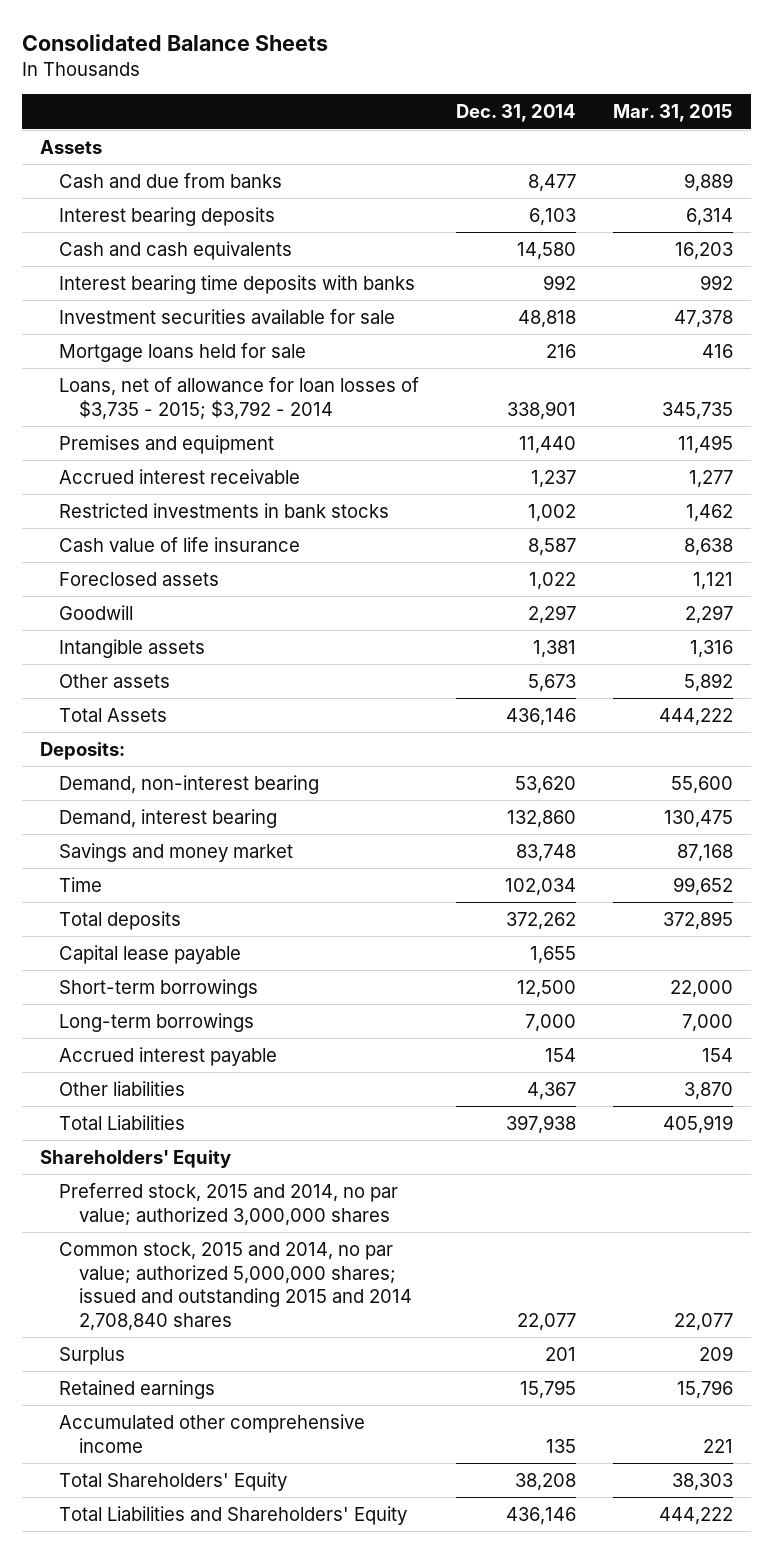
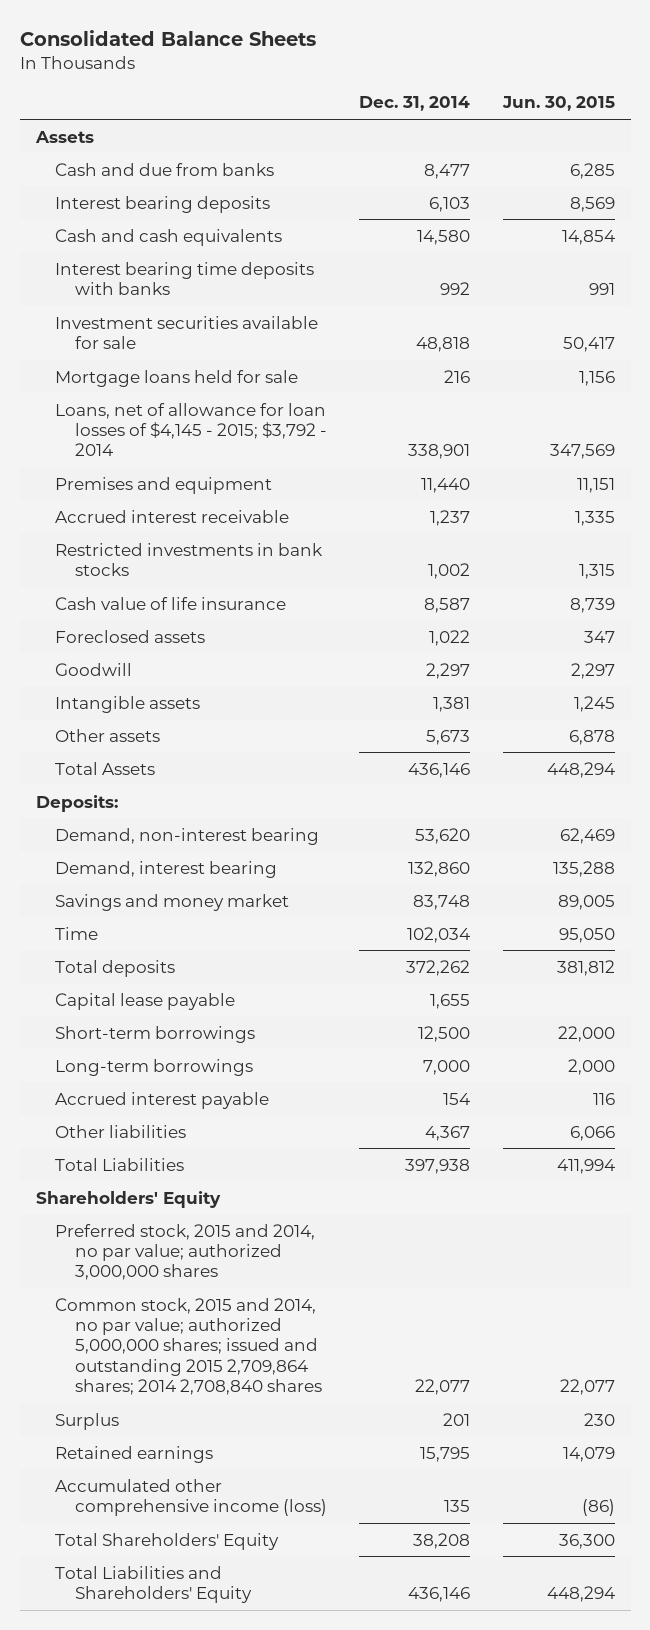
[612,104,733,123] Mar. 31, 2015 -> none
none -> [501,96,615,112] Jun. 30, 2015
[59,376,420,420] Loans, net of allowance for loan losses of $3,735 - 2015; $3,792 - 2014 -> [55,402,327,457] Loans, net of allowance for loan losses of $4,145 - 2015; $3,792 - 2014
[59,1241,412,1331] Common stock, 2015 and 2014, no par value; authorized 5,000,000 shares; issued and outstanding 2015 and 2014 2,708,840 shares -> [55,1297,322,1396] Common stock, 2015 and 2014, no par value; authorized 5,000,000 shares; issued and outstanding 2015 2,709,864 shares; 2014 2,708,840 shares
[59,1413,366,1453] Accumulated other comprehensive income -> [55,1478,327,1517] Accumulated other comprehensive income (loss)

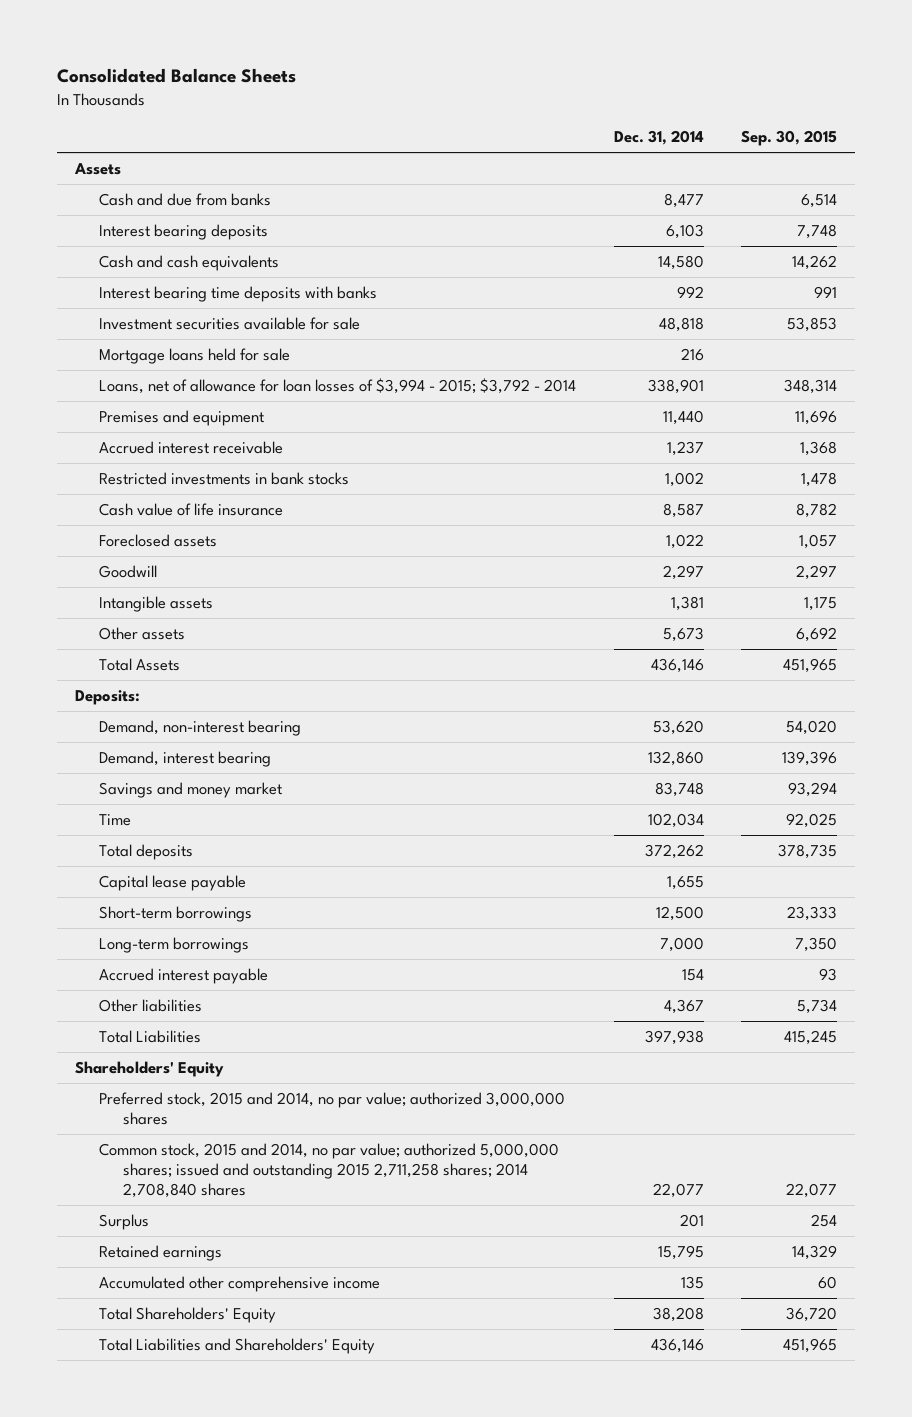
[501,96,615,112] Jun. 30, 2015 -> none
none -> [740,130,837,147] Sep. 30, 2015
[55,402,327,457] Loans, net of allowance for loan losses of $4,145 - 2015; $3,792 - 2014 -> [99,378,577,395] Loans, net of allowance for loan losses of $3,994 - 2015; $3,792 - 2014
[55,1297,322,1396] Common stock, 2015 and 2014, no par value; authorized 5,000,000 shares; issued and outstanding 2015 2,709,864 shares; 2014 2,708,840 shares -> [99,1143,560,1198] Common stock, 2015 and 2014, no par value; authorized 5,000,000 shares; issued and outstanding 2015 2,711,258 shares; 2014 2,708,840 shares
[55,1478,327,1517] Accumulated other comprehensive income (loss) -> [99,1276,381,1293] Accumulated other comprehensive income

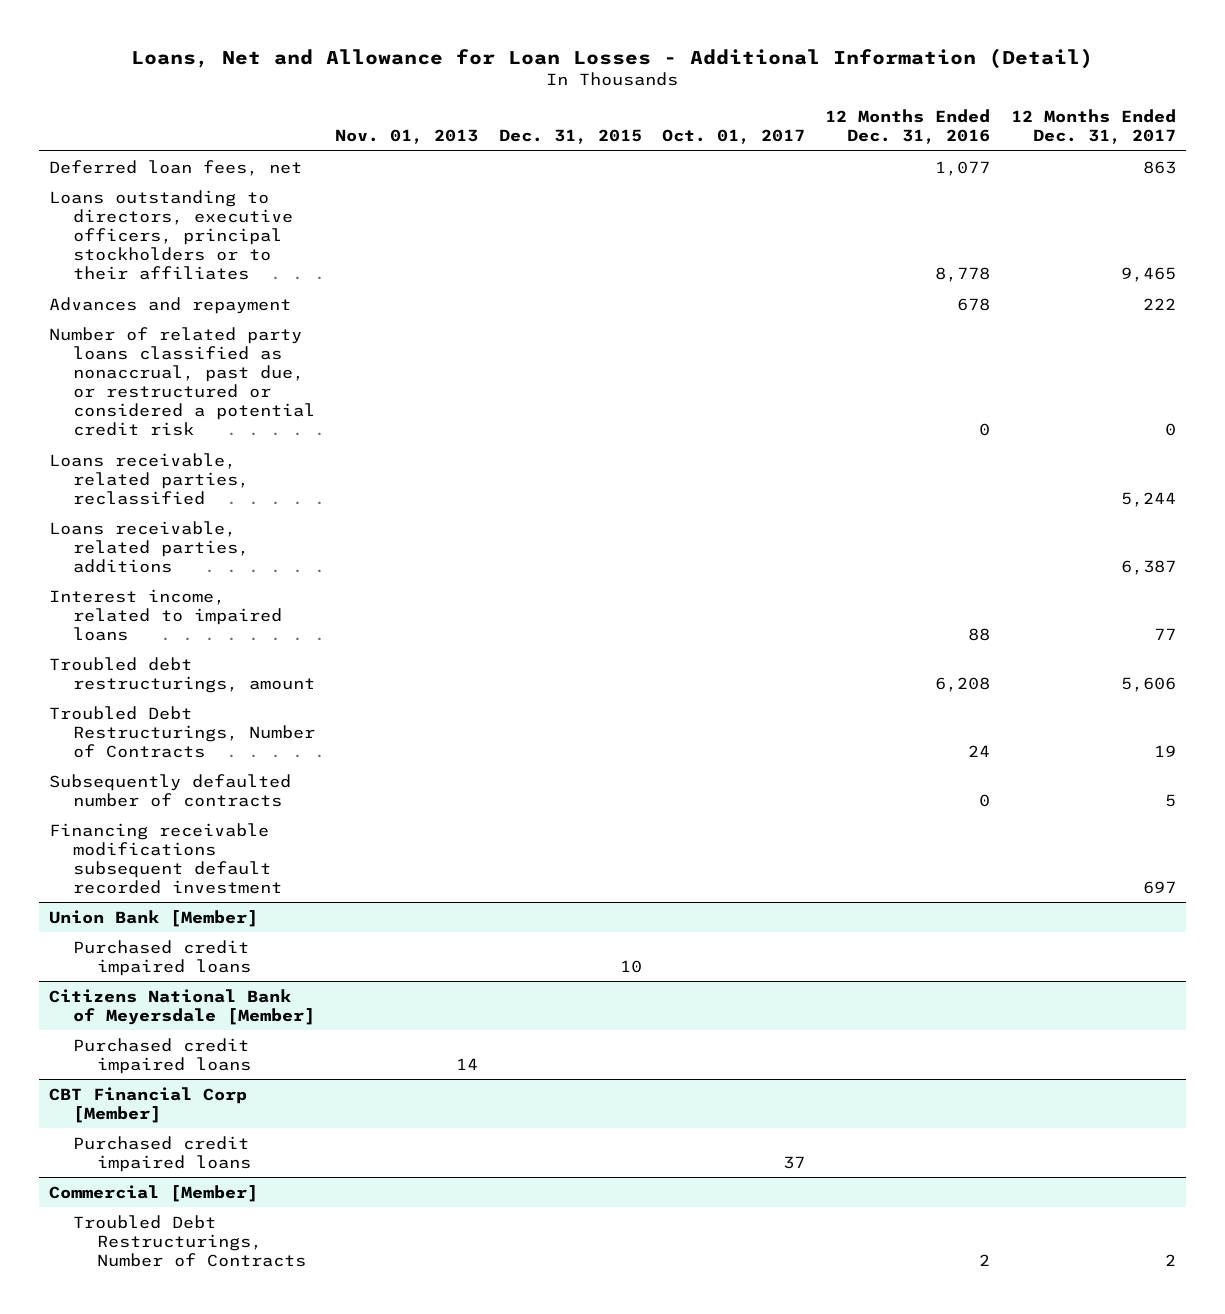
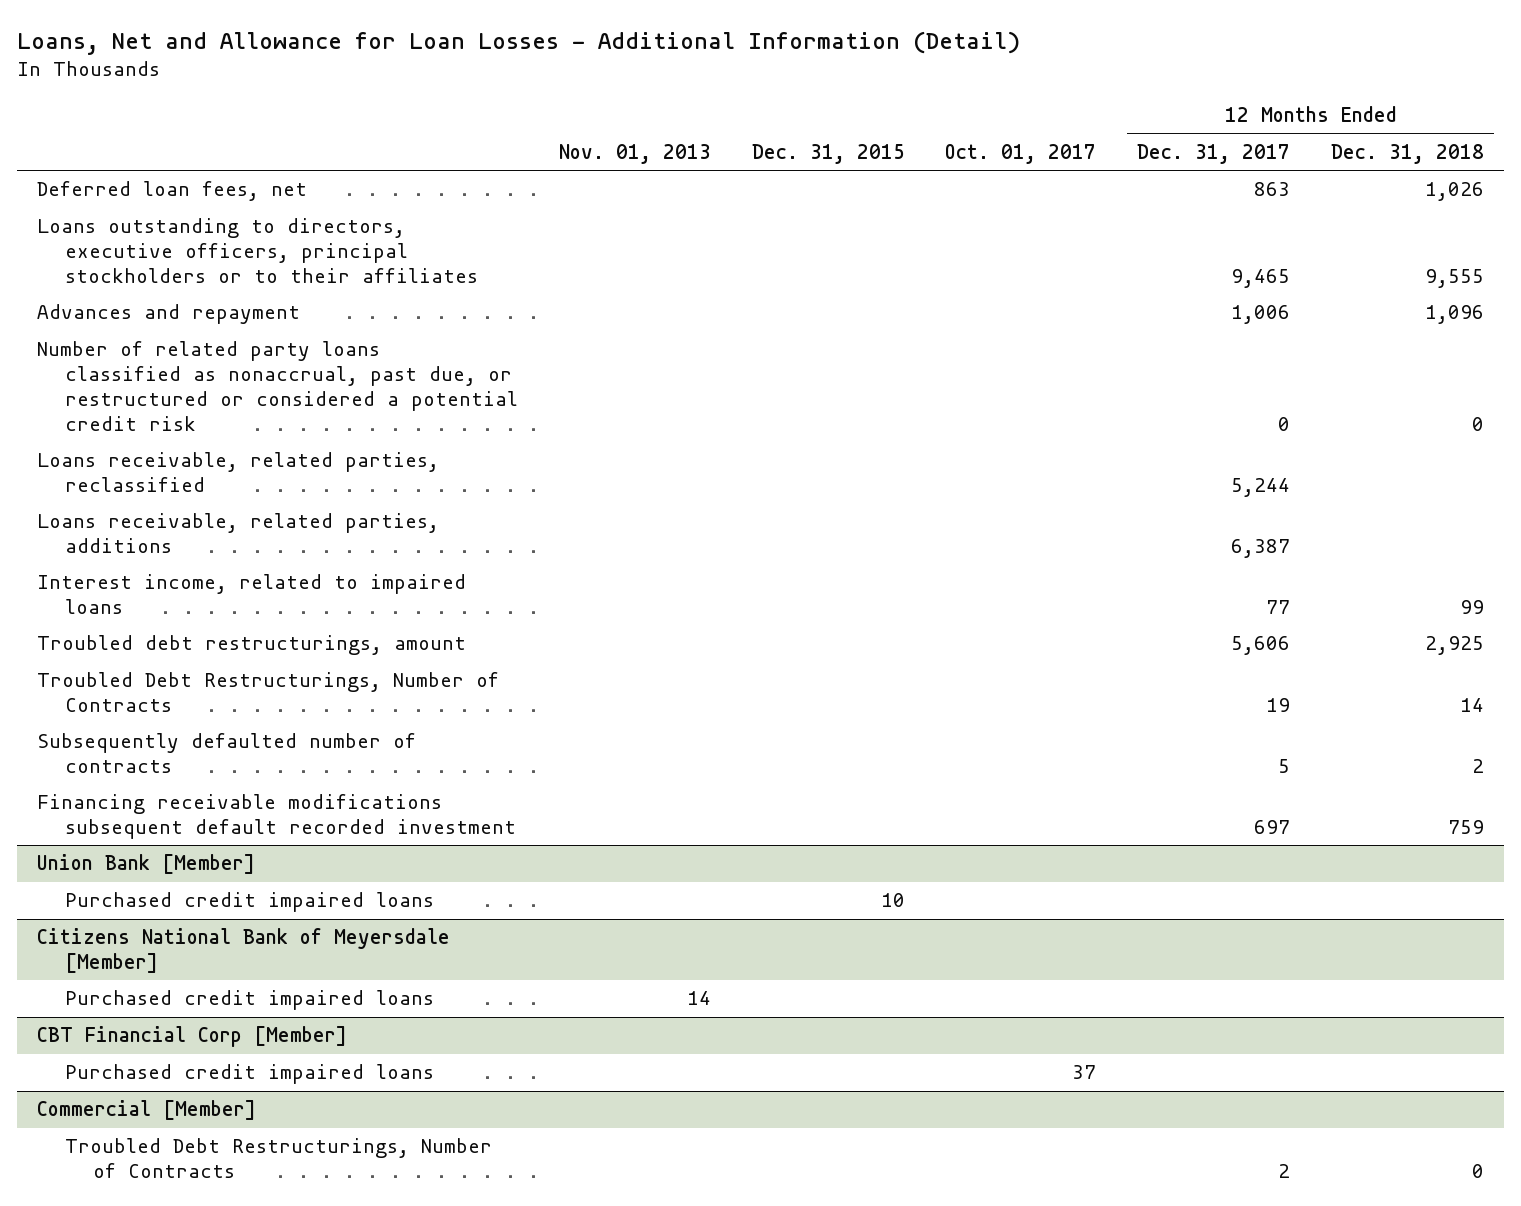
[825,108,991,145] 12 Months Ended Dec. 31, 2016 -> none
none -> [1330,144,1484,165] Dec. 31, 2018
[1142,297,1176,310] 222 -> [1231,305,1291,325] 1,006

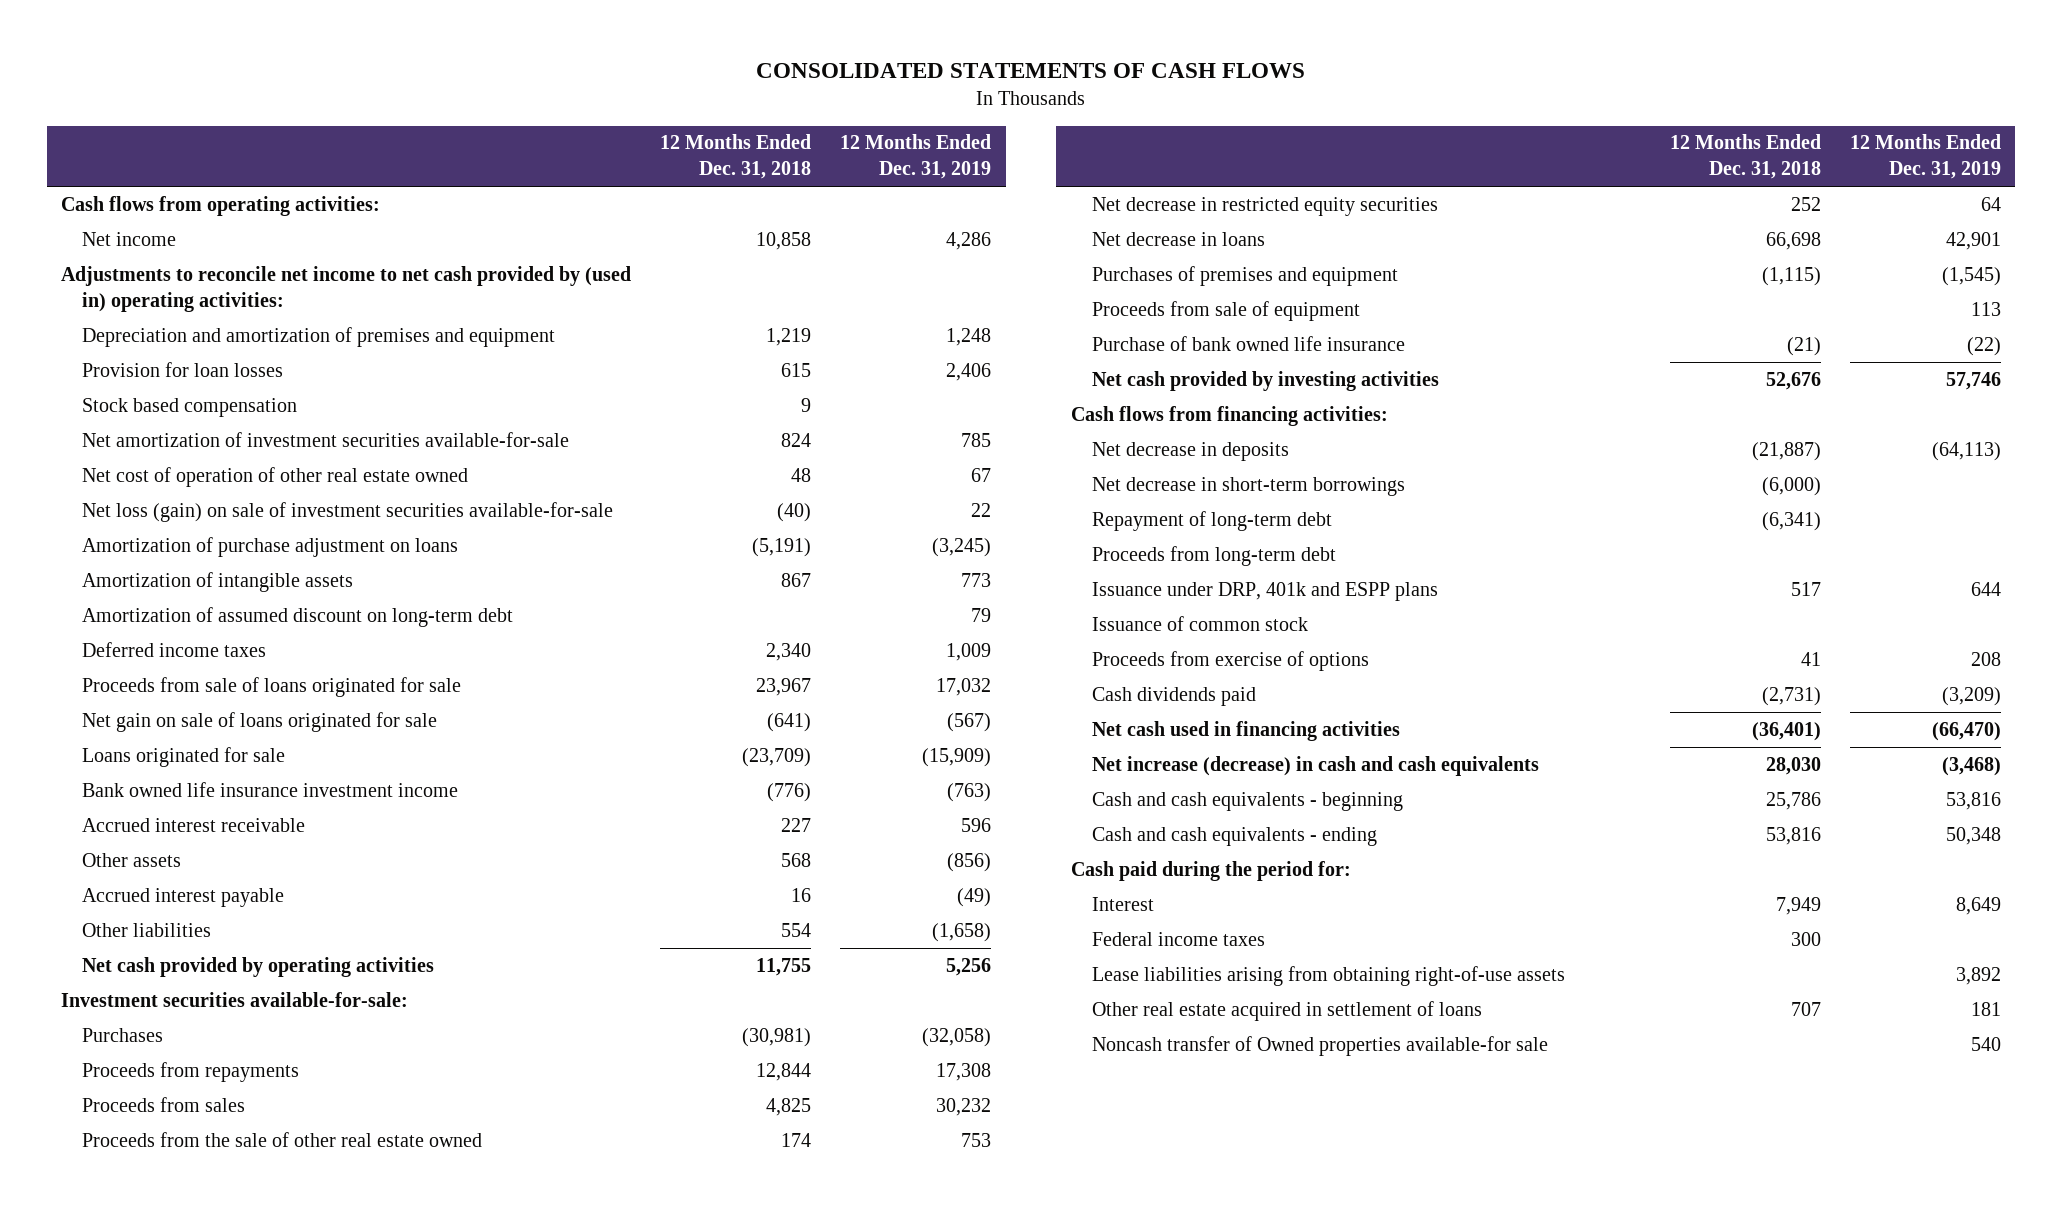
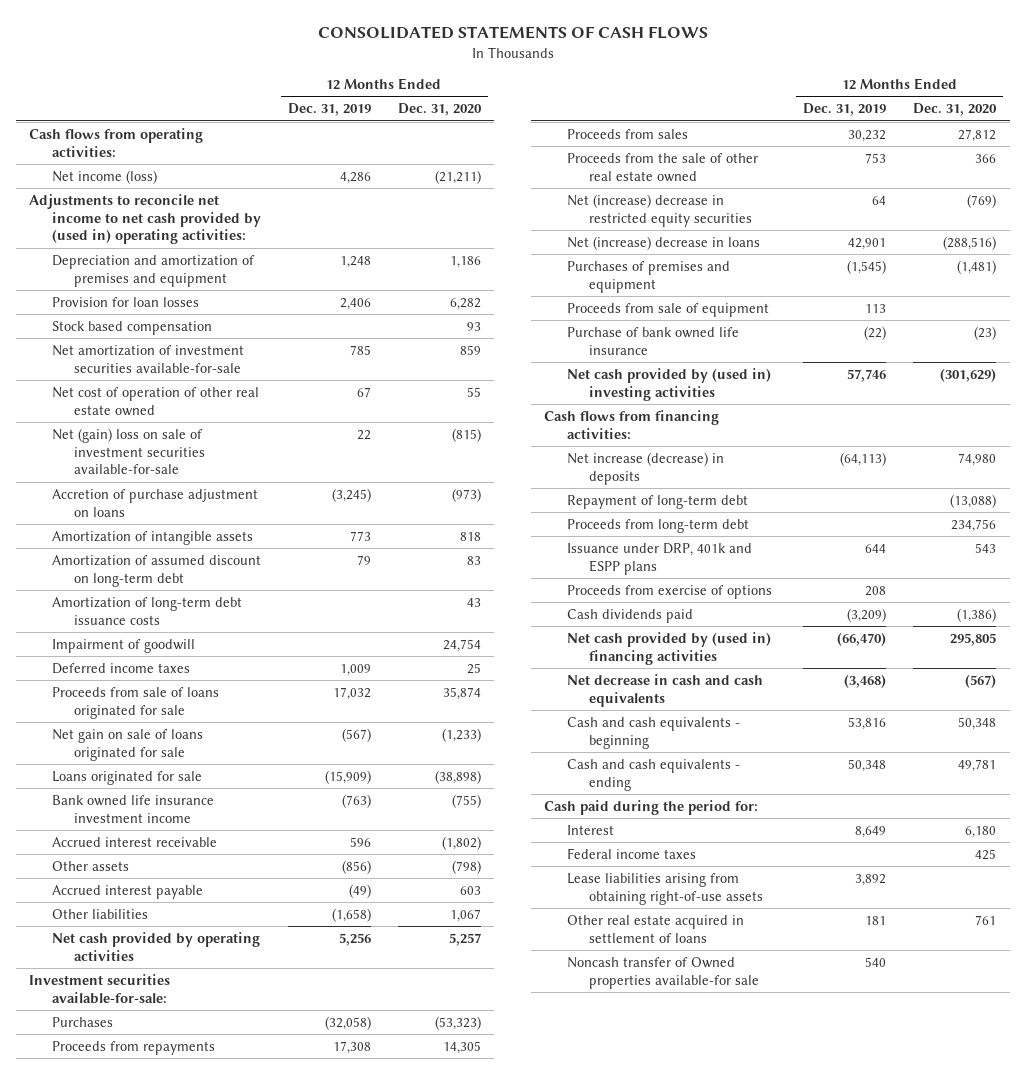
[660,134,812,180] 12 Months Ended Dec. 31, 2018 -> none
none -> [397,103,482,117] Dec. 31, 2020
[82,231,177,246] Net income -> [51,169,157,184] Net income (loss)
[82,501,614,522] Net loss (gain) on sale of investment securities available-for-sale -> [51,427,206,475] Net (gain) loss on sale of investment securities available-for-sale
[82,536,459,557] Amortization of purchase adjustment on loans -> [51,488,258,517] Accretion of purchase adjustment on loans
none -> [51,596,242,625] Amortization of long-term debt issuance costs
none -> [51,638,195,653] Impairment of goodwill
[1091,196,1438,216] Net decrease in restricted equity securities -> [566,193,753,227] Net (increase) decrease in restricted equity securities
[1091,231,1265,246] Net decrease in loans -> [566,235,760,250] Net (increase) decrease in loans
[1091,370,1439,391] Net cash provided by investing activities -> [566,367,771,401] Net cash provided by (used in) investing activities
[1091,476,1405,496] Net decrease in short-term borrowings -> none
[1091,441,1289,461] Net decrease in deposits -> [566,451,724,485] Net increase (decrease) in deposits
[1091,615,1308,631] Issuance of common stock -> none
[1091,720,1400,741] Net cash used in financing activities -> [566,631,771,665] Net cash provided by (used in) financing activities
[1091,755,1539,776] Net increase (decrease) in cash and cash equivalents -> [566,673,763,707] Net decrease in cash and cash equivalents

